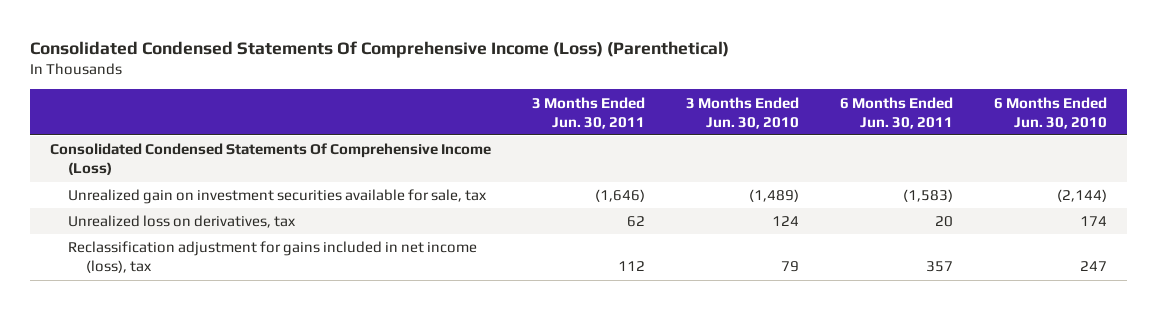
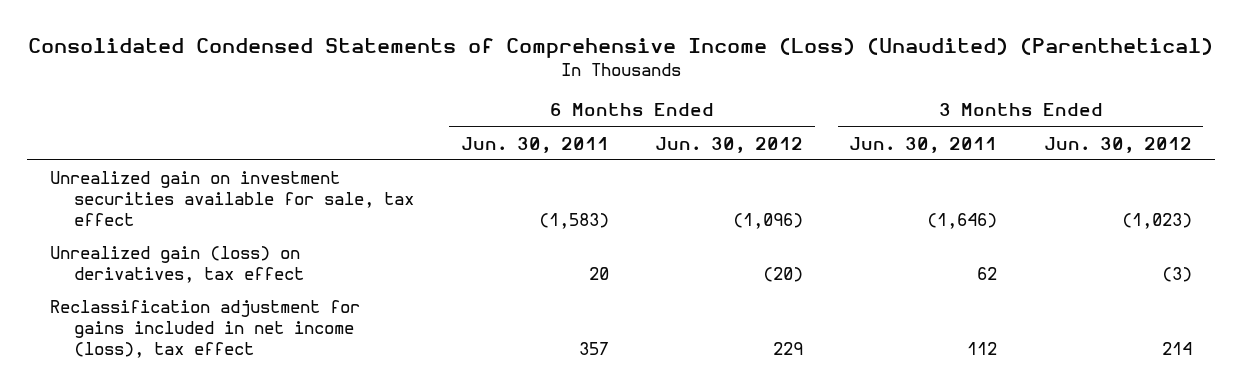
[29,40,729,58] Consolidated Condensed Statements Of Comprehensive Income (Loss) (Parenthetical) -> [27,38,1213,59] Consolidated Condensed Statements of Comprehensive Income (Loss) (Unaudited) (Parenthetical)
[686,96,800,129] 3 Months Ended Jun. 30, 2010 -> none
[993,96,1107,129] 6 Months Ended Jun. 30, 2010 -> none
none -> [655,136,804,153] Jun. 30, 2012
none -> [1043,136,1192,153] Jun. 30, 2012
[50,143,492,176] Consolidated Condensed Statements Of Comprehensive Income (Loss) -> none
[68,189,488,205] Unrealized gain on investment securities available for sale, tax -> [50,171,415,226] Unrealized gain on investment securities available for sale, tax effect
[68,215,297,229] Unrealized loss on derivatives, tax -> [50,246,305,283] Unrealized gain (loss) on derivatives, tax effect
[68,241,478,274] Reclassification adjustment for gains included in net income (loss), tax -> [50,300,361,358] Reclassification adjustment for gains included in net income (loss), tax effect

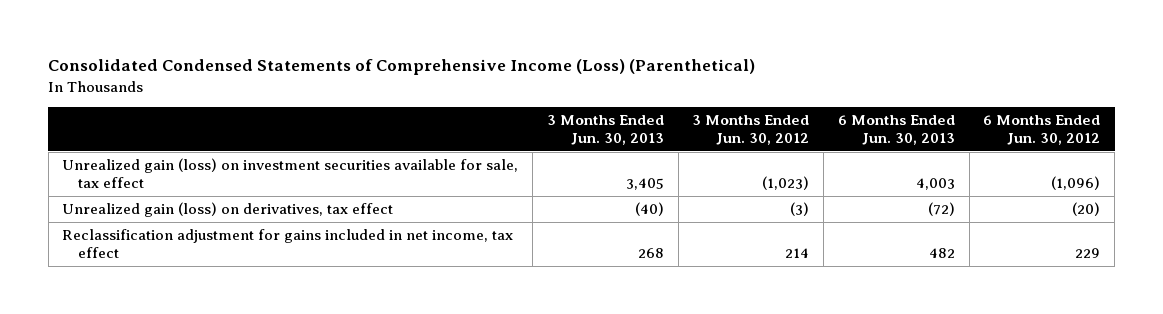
[27,38,1213,59] Consolidated Condensed Statements of Comprehensive Income (Loss) (Unaudited) (Parenthetical) -> [48,59,756,76] Consolidated Condensed Statements of Comprehensive Income (Loss) (Parenthetical)
[460,136,609,153] Jun. 30, 2011 -> none
[849,136,998,153] Jun. 30, 2011 -> none
none -> [546,114,664,145] 3 Months Ended Jun. 30, 2013
none -> [837,114,955,145] 6 Months Ended Jun. 30, 2013
[50,171,415,226] Unrealized gain on investment securities available for sale, tax effect -> [62,158,519,189] Unrealized gain (loss) on investment securities available for sale, tax effect
[50,300,361,358] Reclassification adjustment for gains included in net income (loss), tax effect -> [62,229,514,259] Reclassification adjustment for gains included in net income, tax effect

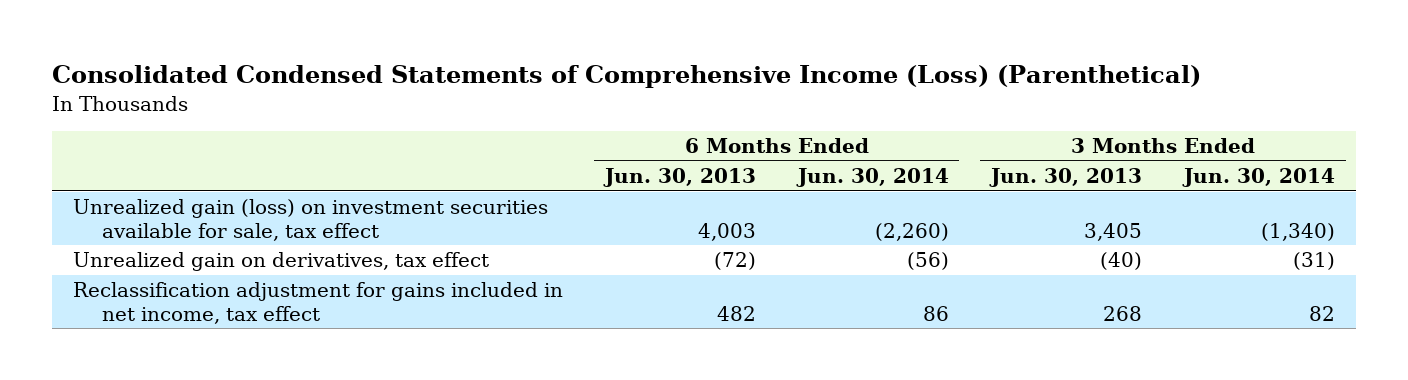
[692,114,810,145] 3 Months Ended Jun. 30, 2012 -> none
[983,114,1101,145] 6 Months Ended Jun. 30, 2012 -> none
none -> [795,168,949,188] Jun. 30, 2014
none -> [1182,168,1336,188] Jun. 30, 2014
[62,202,394,218] Unrealized gain (loss) on derivatives, tax effect -> [72,252,489,272] Unrealized gain on derivatives, tax effect

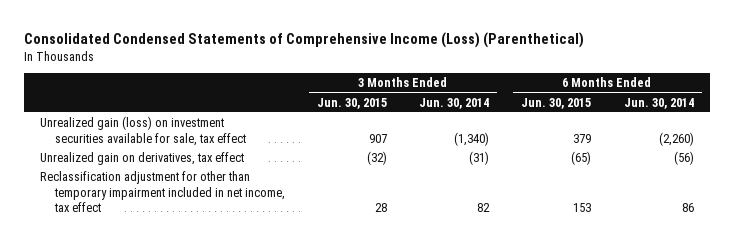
[602,168,756,188] Jun. 30, 2013 -> none
[989,168,1143,188] Jun. 30, 2013 -> none
none -> [316,97,387,109] Jun. 30, 2015
none -> [521,97,592,109] Jun. 30, 2015
[72,282,563,324] Reclassification adjustment for gains included in net income, tax effect -> [40,171,285,213] Reclassification adjustment for other than temporary impairment included in net income, tax effect

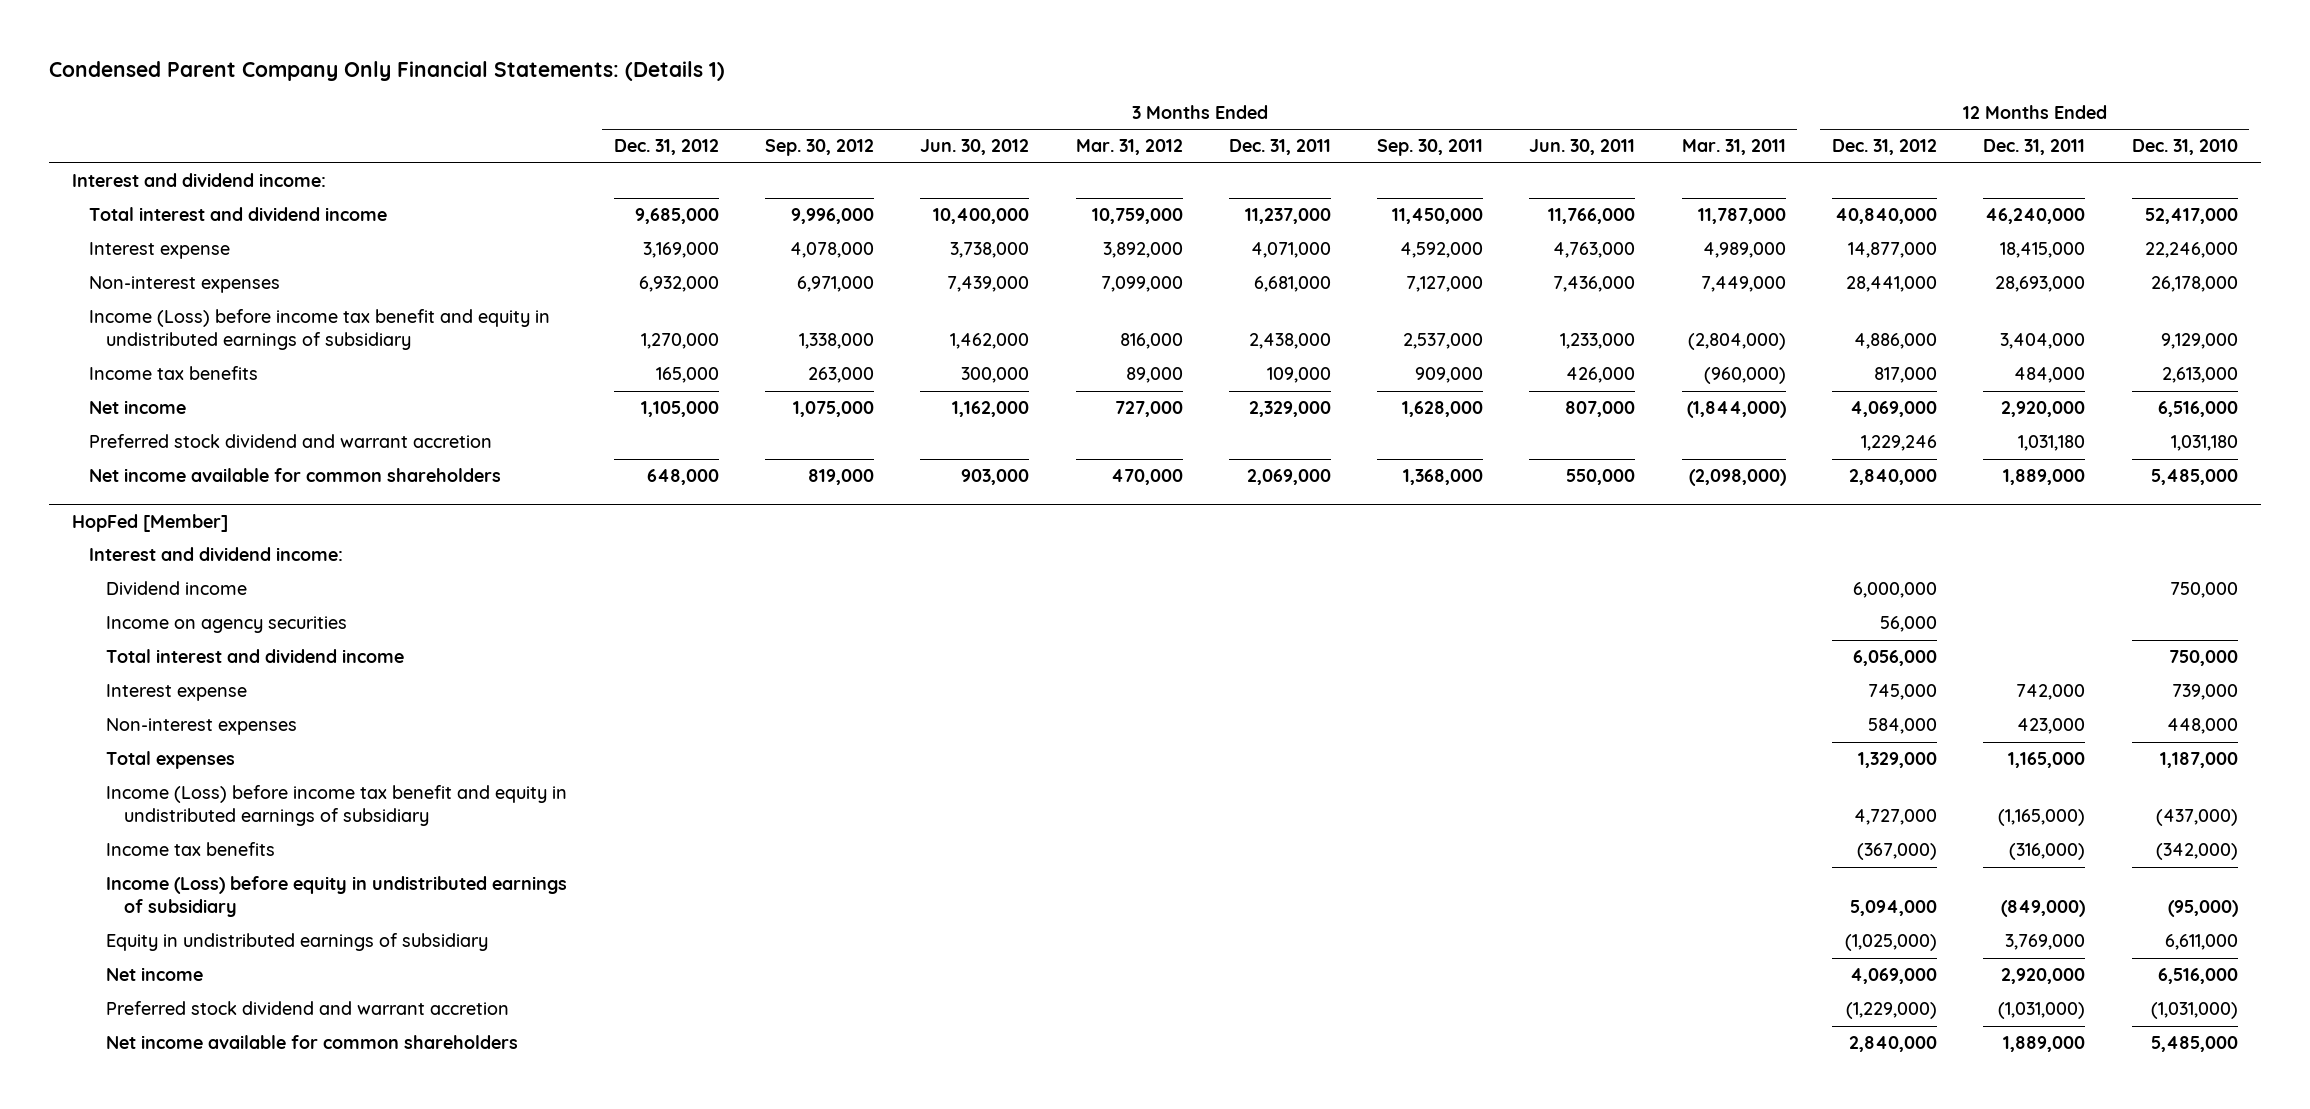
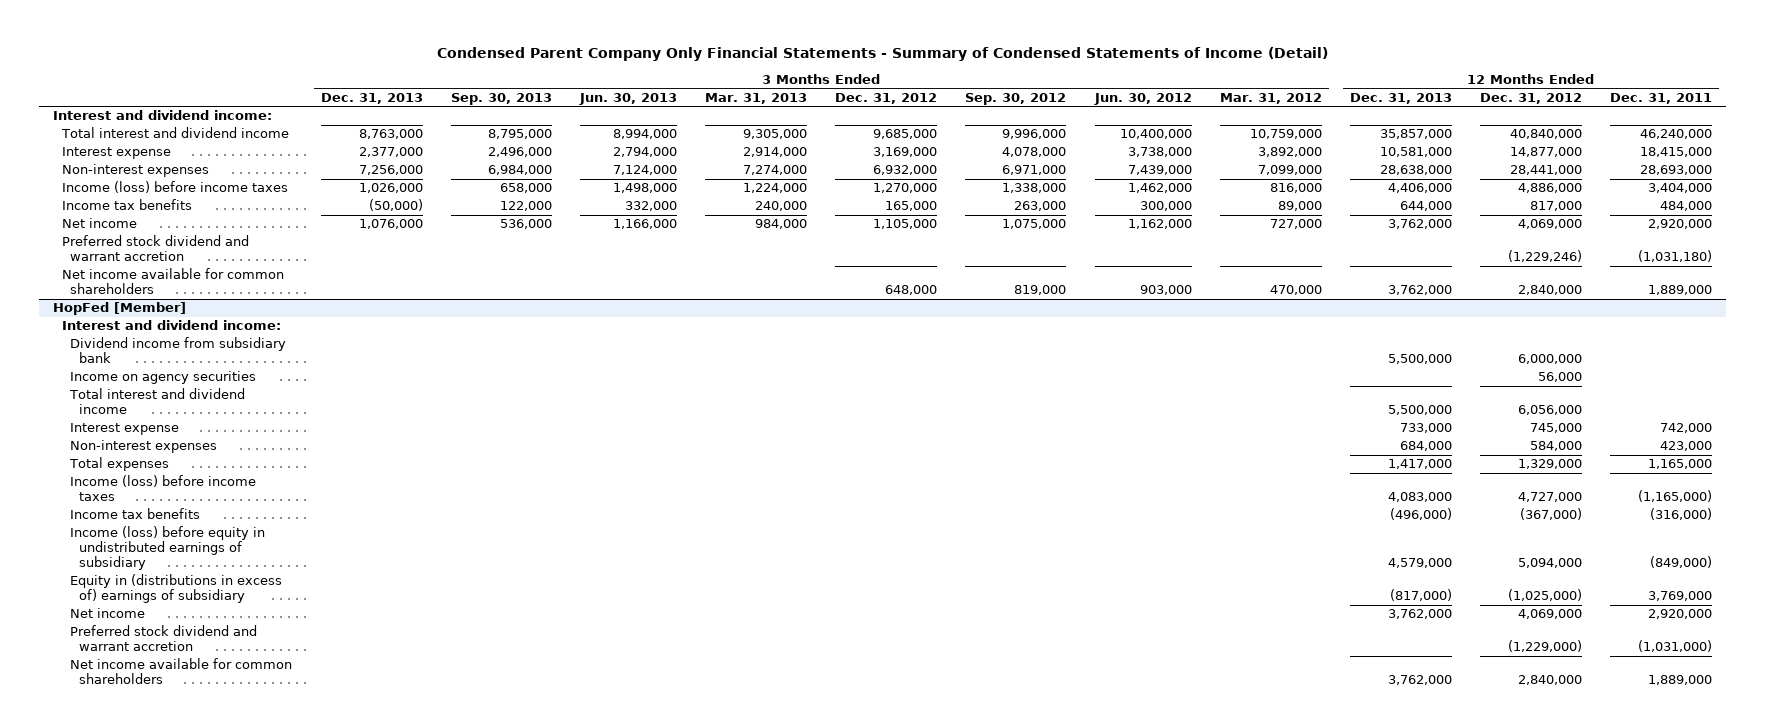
[48,61,725,82] Condensed Parent Company Only Financial Statements: (Details 1) -> [436,46,1328,61] Condensed Parent Company Only Financial Statements - Summary of Condensed Statements of Income (Detail)
[1228,139,1331,156] Dec. 31, 2011 -> none
[1377,139,1484,157] Sep. 30, 2011 -> none
[1529,139,1636,156] Jun. 30, 2011 -> none
[1681,139,1786,156] Mar. 31, 2011 -> none
[2131,139,2238,156] Dec. 31, 2010 -> none
none -> [320,92,423,104] Dec. 31, 2013
none -> [450,92,552,105] Sep. 30, 2013
none -> [578,92,677,105] Jun. 30, 2013
none -> [705,92,808,104] Mar. 31, 2013
none -> [1349,92,1452,104] Dec. 31, 2013
[89,309,551,351] Income (Loss) before income tax benefit and equity in undistributed earnings of subsidiary -> [61,181,288,194] Income (loss) before income taxes
[1860,435,1937,452] 1,229,246 -> [1508,250,1583,263] (1,229,246)
[2018,435,2086,452] 1,031,180 -> [1638,250,1713,263] (1,031,180)
[106,581,248,596] Dividend income -> [70,337,287,364] Dividend income from subsidiary bank
[106,785,568,827] Income (Loss) before income tax benefit and equity in undistributed earnings of subsidiary -> [70,475,257,502] Income (loss) before income taxes
[106,876,568,918] Income (Loss) before equity in undistributed earnings of subsidiary -> [70,526,266,571] Income (loss) before equity in undistributed earnings of subsidiary
[106,933,489,952] Equity in undistributed earnings of subsidiary -> [70,574,283,604] Equity in (distributions in excess of) earnings of subsidiary

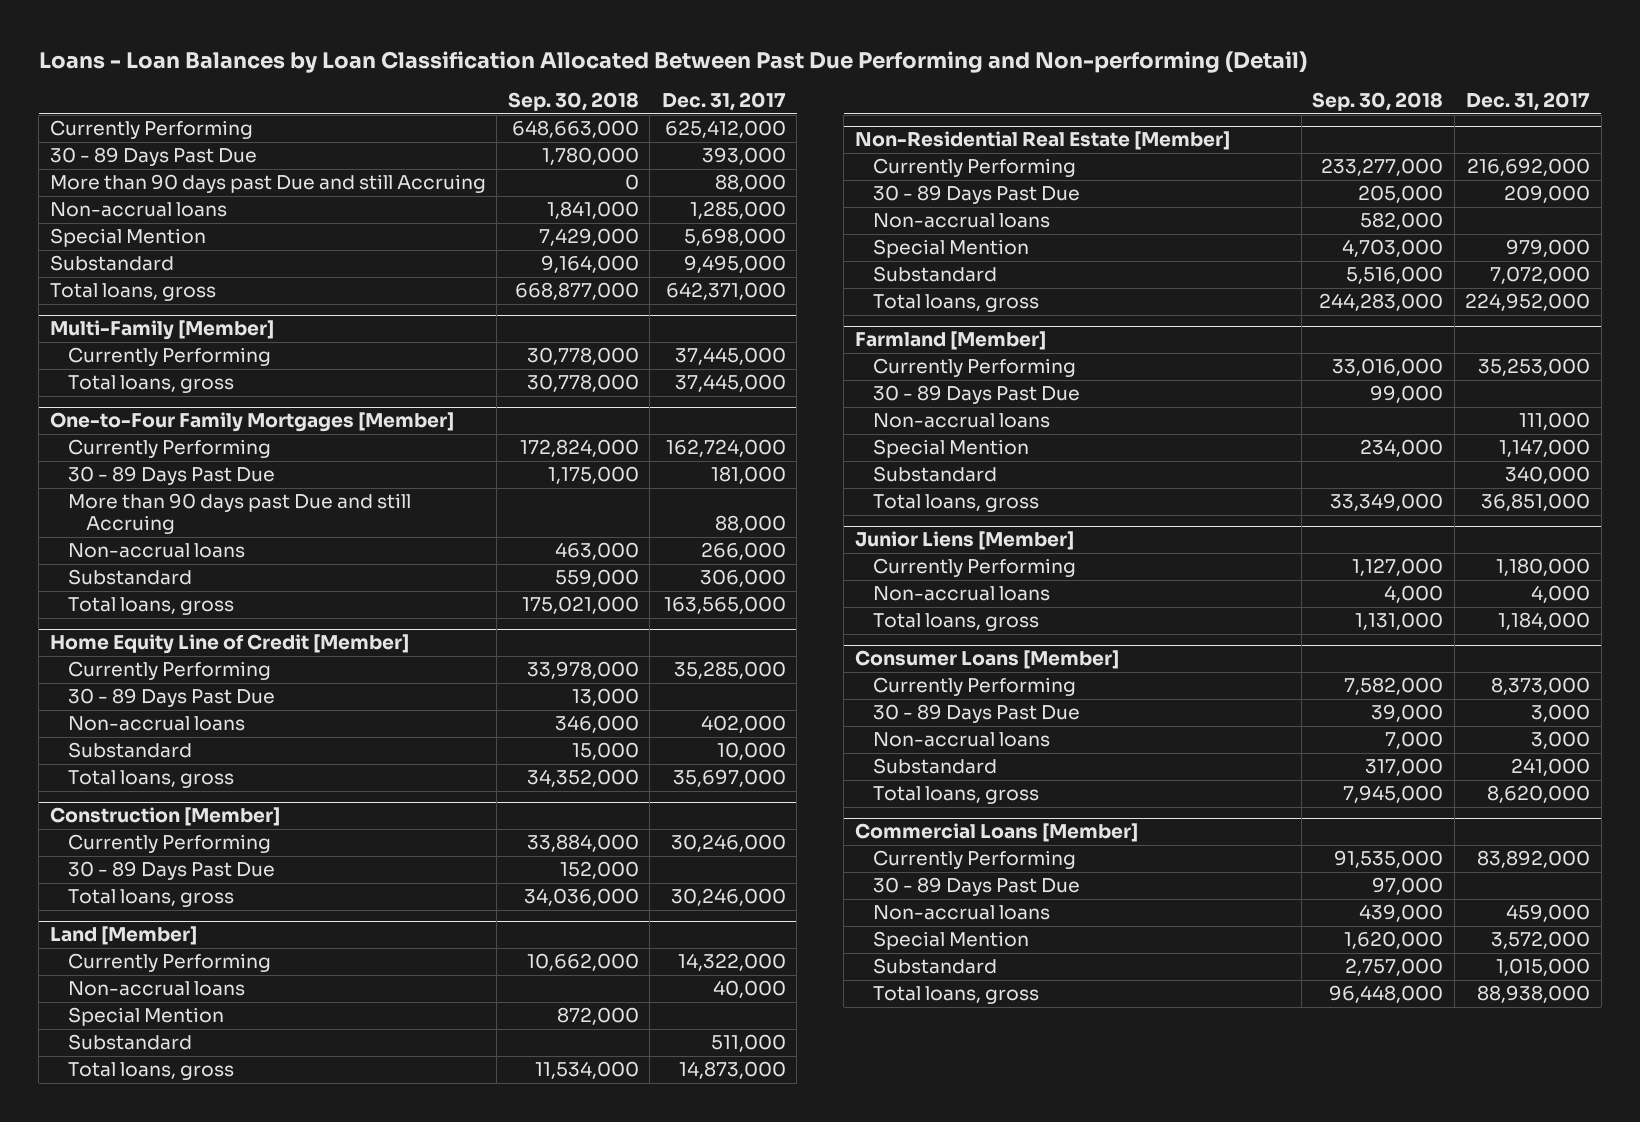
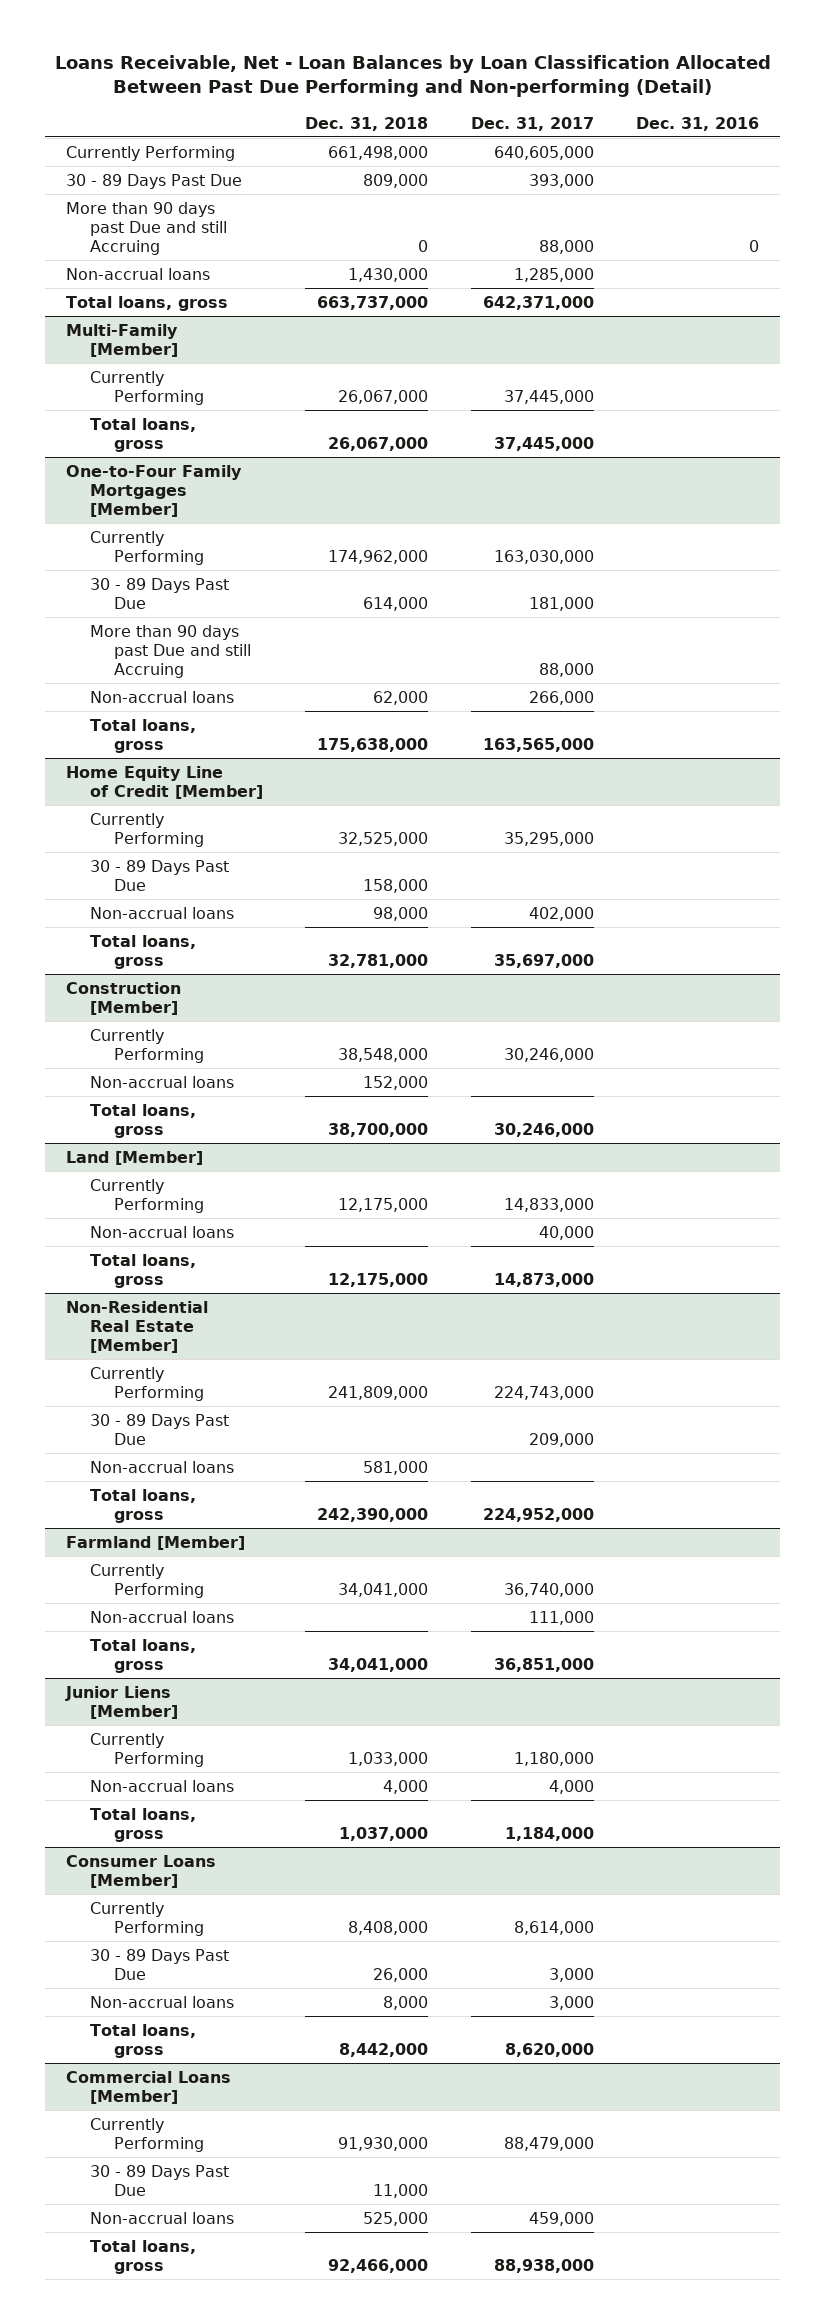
[38,51,1307,74] Loans - Loan Balances by Loan Classification Allocated Between Past Due Performing and Non-performing (Detail) -> [54,55,771,98] Loans Receivable, Net - Loan Balances by Loan Classification Allocated Between Past Due Performing and Non-performing (Detail)
[507,92,639,112] Sep. 30, 2018 -> none
none -> [305,116,429,131] Dec. 31, 2018
none -> [635,116,759,131] Dec. 31, 2016
[664,120,786,139] 625,412,000 -> [493,145,594,160] 640,605,000
[49,228,206,248] Special Mention -> none
[49,255,174,272] Substandard -> none
[665,439,786,458] 162,724,000 -> [493,549,594,564] 163,030,000
[68,569,193,586] Substandard -> none
[673,661,786,680] 35,285,000 -> [503,831,594,846] 35,295,000
[68,742,193,759] Substandard -> none
[68,861,276,881] 30 - 89 Days Past Due -> none
none -> [90,1075,235,1088] Non-accrual loans
[677,953,786,972] 14,322,000 -> [503,1197,594,1212] 14,833,000
[68,1007,225,1027] Special Mention -> none
[68,1034,193,1051] Substandard -> none
[1467,158,1591,177] 216,692,000 -> [493,1385,594,1400] 224,743,000
[872,239,1029,259] Special Mention -> none
[872,266,997,283] Substandard -> none
[872,385,1080,405] 30 - 89 Days Past Due -> none
[1478,358,1591,377] 35,253,000 -> [503,1582,594,1597] 36,740,000
[872,439,1029,459] Special Mention -> none
[872,466,997,483] Substandard -> none
[1491,677,1591,696] 8,373,000 -> [513,1920,594,1935] 8,614,000
[872,758,997,775] Substandard -> none
[1477,850,1591,869] 83,892,000 -> [503,2136,594,2151] 88,479,000
[872,931,1029,951] Special Mention -> none
[872,958,997,975] Substandard -> none

